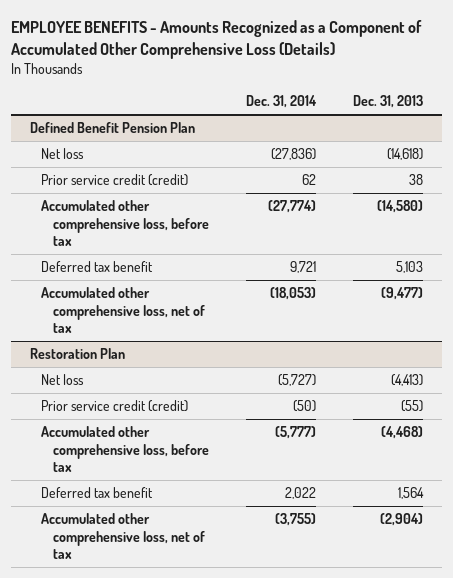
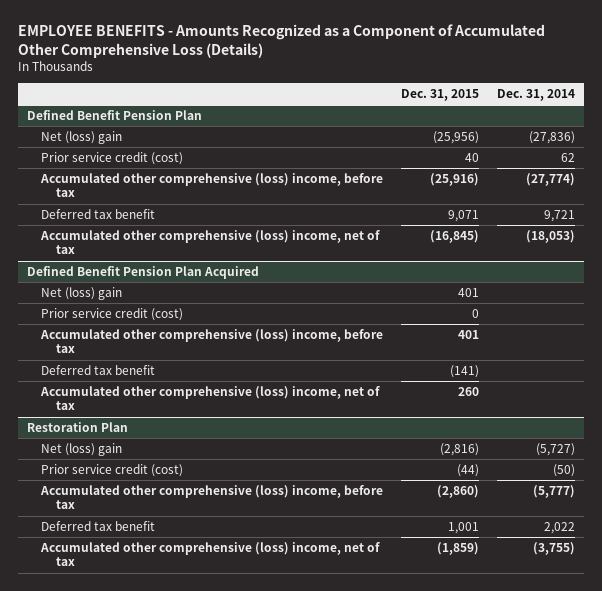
[353,95,424,109] Dec. 31, 2013 -> none
none -> [401,89,480,102] Dec. 31, 2015
[41,148,85,160] Net loss -> [41,130,123,144] Net (loss) gain
[41,174,189,187] Prior service credit (credit) -> [41,151,184,165] Prior service credit (cost)
[41,200,209,247] Accumulated other comprehensive loss, before tax -> [40,172,384,198] Accumulated other comprehensive (loss) income, before tax
[41,287,205,334] Accumulated other comprehensive loss, net of tax -> [40,229,381,255] Accumulated other comprehensive (loss) income, net of tax
none -> [26,265,259,279] Defined Benefit Pension Plan Acquired
none -> [41,286,123,300] Net (loss) gain
none -> [41,307,184,321] Prior service credit (cost)
none -> [40,328,384,354] Accumulated other comprehensive (loss) income, before tax
none -> [41,364,156,375] Deferred tax benefit
none -> [40,385,381,411] Accumulated other comprehensive (loss) income, net of tax
[41,374,85,386] Net loss -> [41,442,123,456] Net (loss) gain
[41,400,189,413] Prior service credit (credit) -> [41,463,184,477] Prior service credit (cost)
[41,426,209,473] Accumulated other comprehensive loss, before tax -> [40,484,384,510] Accumulated other comprehensive (loss) income, before tax
[41,513,205,560] Accumulated other comprehensive loss, net of tax -> [40,541,381,567] Accumulated other comprehensive (loss) income, net of tax

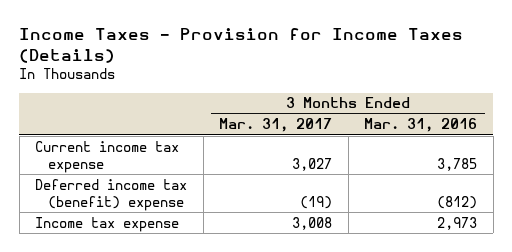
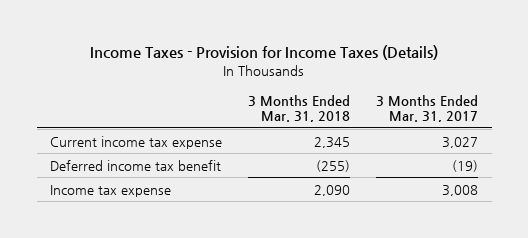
[364,118,478,133] Mar. 31, 2016 -> none
none -> [248,94,351,123] 3 Months Ended Mar. 31, 2018
[35,178,188,212] Deferred income tax (benefit) expense -> [49,159,221,171] Deferred income tax benefit

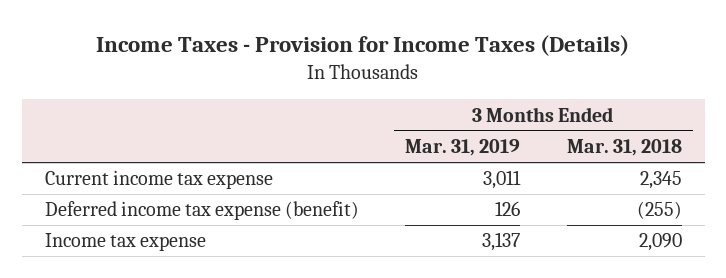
[376,94,479,123] 3 Months Ended Mar. 31, 2017 -> none
none -> [405,139,521,157] Mar. 31, 2019
[49,159,221,171] Deferred income tax benefit -> [44,201,359,221] Deferred income tax expense (benefit)

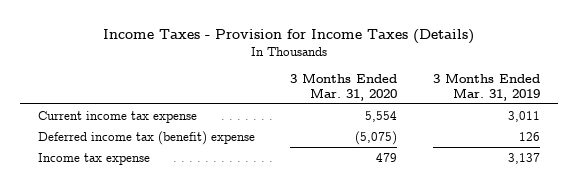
[566,139,682,157] Mar. 31, 2018 -> none
none -> [290,72,398,101] 3 Months Ended Mar. 31, 2020
[44,201,359,221] Deferred income tax expense (benefit) -> [37,130,255,145] Deferred income tax (benefit) expense

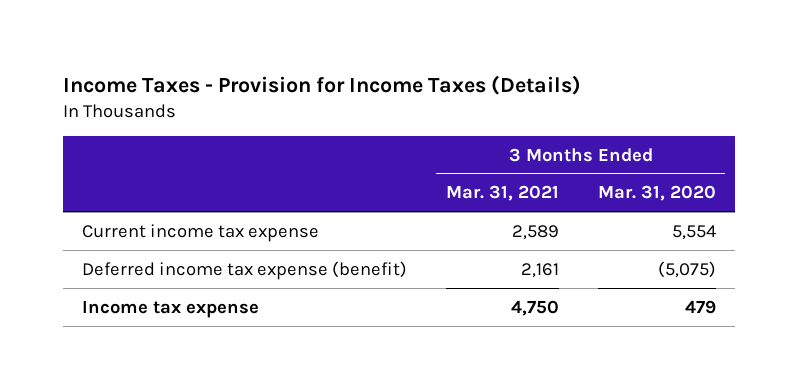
[432,72,540,101] 3 Months Ended Mar. 31, 2019 -> none
none -> [445,185,559,202] Mar. 31, 2021
[37,130,255,145] Deferred income tax (benefit) expense -> [82,260,408,280] Deferred income tax expense (benefit)

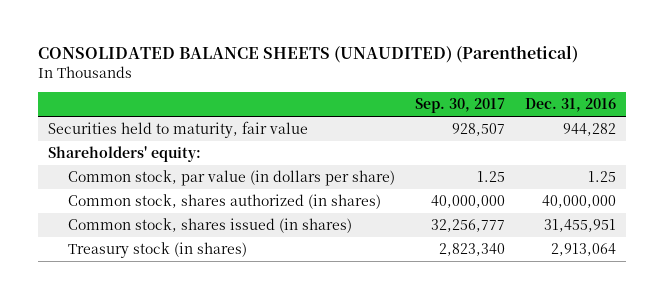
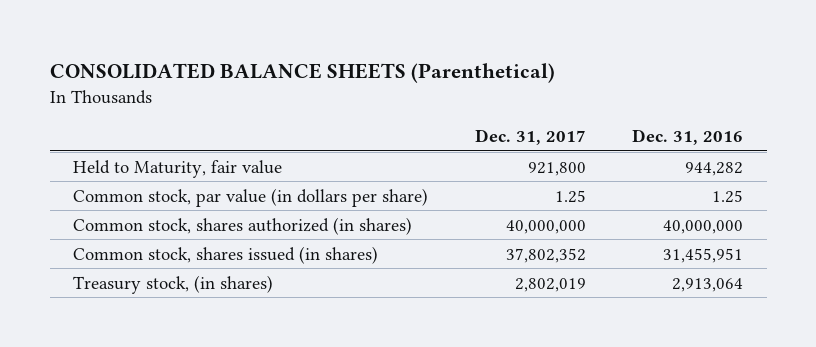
[37,45,578,64] CONSOLIDATED BALANCE SHEETS (UNAUDITED) (Parenthetical) -> [49,63,555,84] CONSOLIDATED BALANCE SHEETS (Parenthetical)
[415,98,506,114] Sep. 30, 2017 -> none
none -> [474,129,586,146] Dec. 31, 2017
[48,146,202,163] Shareholders' equity: -> none
[48,121,309,139] Securities held to maturity, fair value -> [72,159,282,178] Held to Maturity, fair value
[67,242,247,259] Treasury stock (in shares) -> [72,274,273,294] Treasury stock, (in shares)

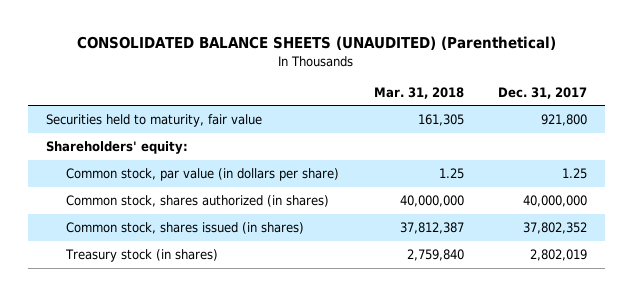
[49,63,555,84] CONSOLIDATED BALANCE SHEETS (Parenthetical) -> [77,36,557,51] CONSOLIDATED BALANCE SHEETS (UNAUDITED) (Parenthetical)
[632,129,744,146] Dec. 31, 2016 -> none
none -> [373,86,464,99] Mar. 31, 2018
[72,159,282,178] Held to Maturity, fair value -> [45,114,262,128] Securities held to maturity, fair value
none -> [45,141,188,155] Shareholders' equity:
[72,274,273,294] Treasury stock, (in shares) -> [65,249,219,263] Treasury stock (in shares)

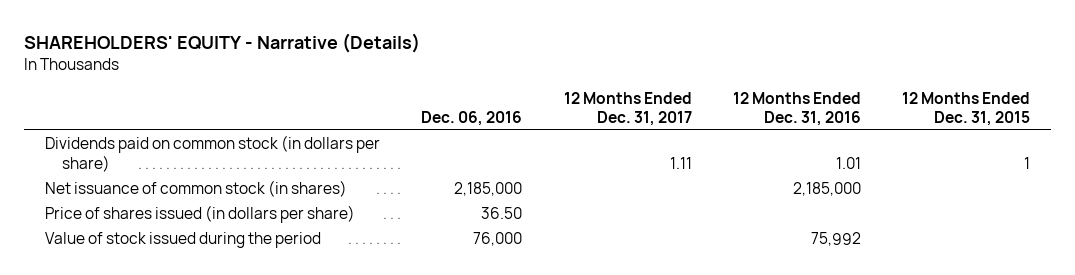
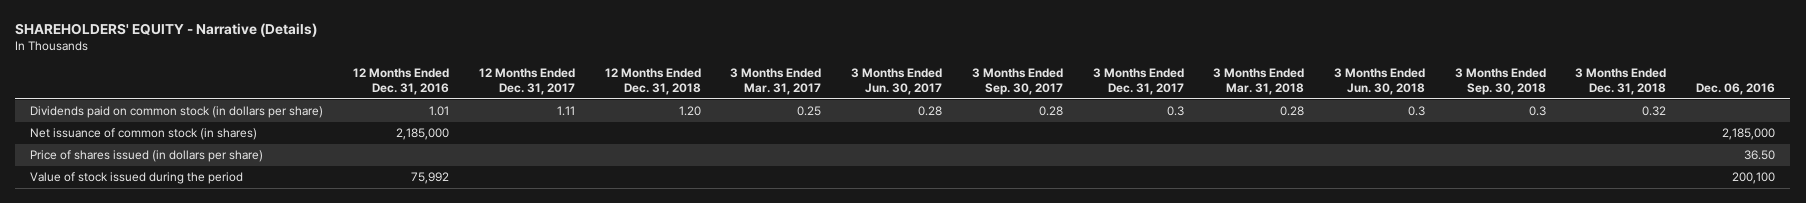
[902,91,1031,127] 12 Months Ended Dec. 31, 2015 -> none
none -> [604,68,701,96] 12 Months Ended Dec. 31, 2018
none -> [730,68,822,96] 3 Months Ended Mar. 31, 2017
none -> [851,68,943,96] 3 Months Ended Jun. 30, 2017
none -> [971,68,1063,96] 3 Months Ended Sep. 30, 2017
none -> [1092,68,1184,96] 3 Months Ended Dec. 31, 2017
none -> [1213,68,1305,96] 3 Months Ended Mar. 31, 2018
none -> [1333,68,1425,96] 3 Months Ended Jun. 30, 2018
none -> [1454,68,1546,96] 3 Months Ended Sep. 30, 2018
none -> [1575,68,1667,96] 3 Months Ended Dec. 31, 2018
[473,232,523,247] 76,000 -> [1732,172,1776,185] 200,100

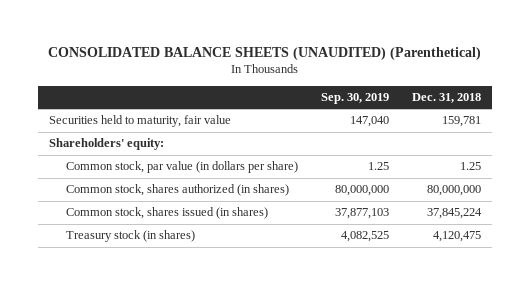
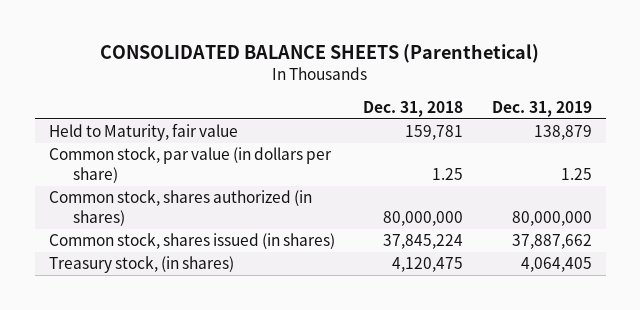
[48,46,482,60] CONSOLIDATED BALANCE SHEETS (UNAUDITED) (Parenthetical) -> [100,43,540,63] CONSOLIDATED BALANCE SHEETS (Parenthetical)
[320,93,389,105] Sep. 30, 2019 -> none
none -> [491,100,592,117] Dec. 31, 2019
[49,138,165,151] Shareholders' equity: -> none
[49,115,232,128] Securities held to maturity, fair value -> [48,123,238,142] Held to Maturity, fair value
[65,230,195,243] Treasury stock (in shares) -> [48,256,234,274] Treasury stock, (in shares)

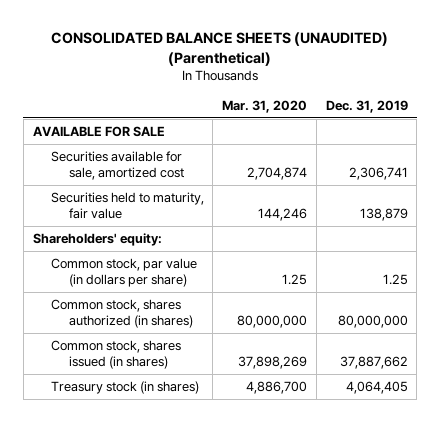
[100,43,540,63] CONSOLIDATED BALANCE SHEETS (Parenthetical) -> [51,32,389,67] CONSOLIDATED BALANCE SHEETS (UNAUDITED) (Parenthetical)
[363,100,464,117] Dec. 31, 2018 -> none
none -> [222,99,308,113] Mar. 31, 2020
none -> [32,125,165,137] AVAILABLE FOR SALE
none -> [50,150,184,181] Securities available for sale, amortized cost
[48,123,238,142] Held to Maturity, fair value -> [50,191,204,220] Securities held to maturity, fair value
none -> [32,232,162,246] Shareholders' equity:
[48,256,234,274] Treasury stock, (in shares) -> [50,380,199,394] Treasury stock (in shares)

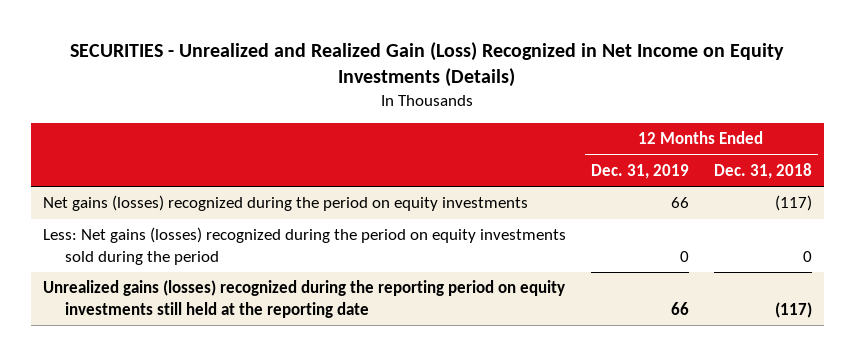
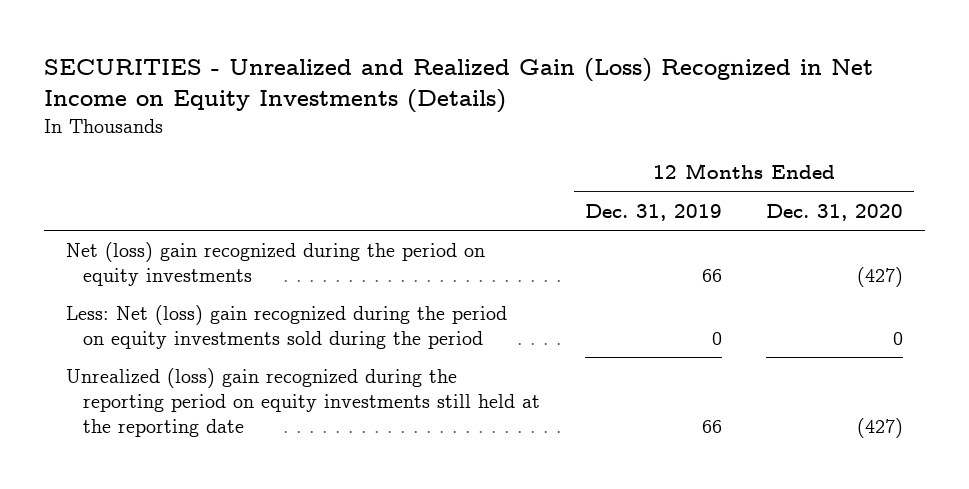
[713,162,812,179] Dec. 31, 2018 -> none
none -> [766,203,904,221] Dec. 31, 2020
[43,195,529,212] Net gains (losses) recognized during the period on equity investments -> [66,242,486,287] Net (loss) gain recognized during the period on equity investments
[43,227,567,265] Less: Net gains (losses) recognized during the period on equity investments sold during the period -> [66,305,508,350] Less: Net (loss) gain recognized during the period on equity investments sold during the period
[43,280,566,318] Unrealized gains (losses) recognized during the reporting period on equity investments still held at the reporting date -> [66,368,541,437] Unrealized (loss) gain recognized during the reporting period on equity investments still held at the reporting date

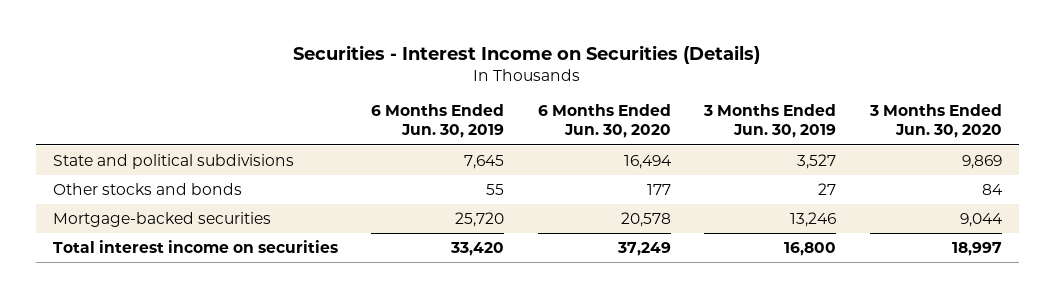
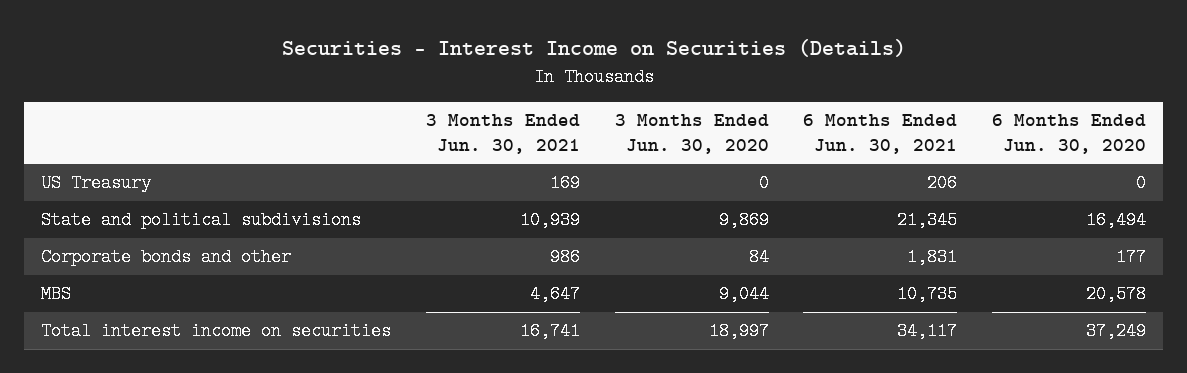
[371,104,505,139] 6 Months Ended Jun. 30, 2019 -> none
[703,104,837,139] 3 Months Ended Jun. 30, 2019 -> none
none -> [425,114,580,154] 3 Months Ended Jun. 30, 2021
none -> [803,114,958,154] 6 Months Ended Jun. 30, 2021
none -> [41,174,152,193] US Treasury
[52,182,242,195] Other stocks and bonds -> [41,248,292,267] Corporate bonds and other
[52,211,271,227] Mortgage-backed securities -> [41,285,72,304] MBS

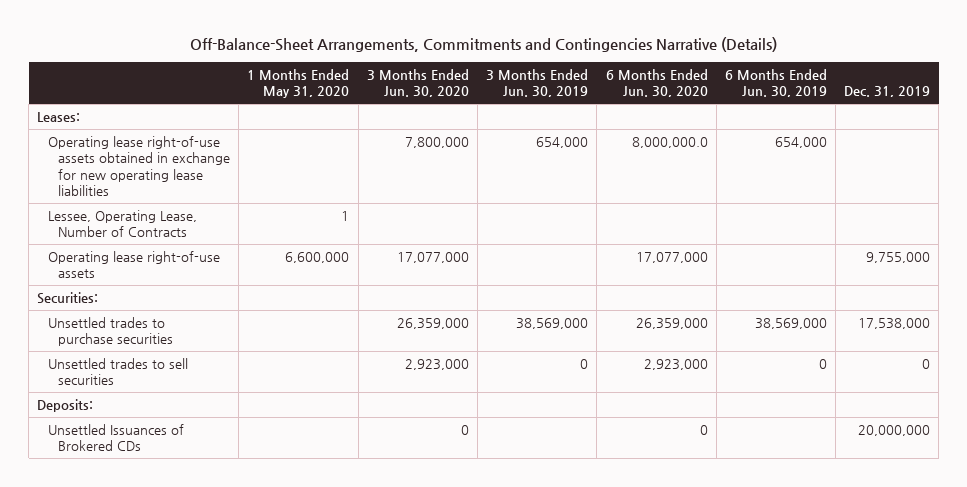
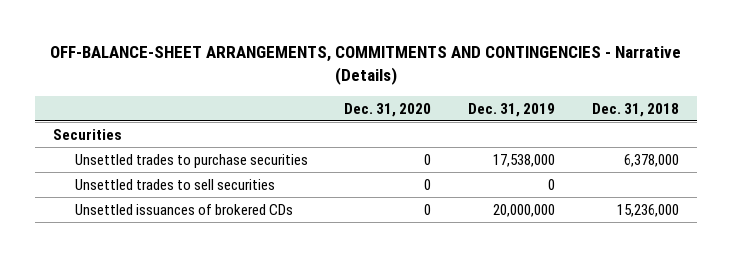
[189,36,777,52] Off-Balance-Sheet Arrangements, Commitments and Contingencies Narrative (Details) -> [49,45,681,86] OFF-BALANCE-SHEET ARRANGEMENTS, COMMITMENTS AND CONTINGENCIES - Narrative (Details)
[247,69,350,99] 1 Months Ended May 31, 2020 -> none
[366,69,469,98] 3 Months Ended Jun. 30, 2020 -> none
[486,69,589,98] 3 Months Ended Jun. 30, 2019 -> none
[605,69,708,98] 6 Months Ended Jun. 30, 2020 -> none
[724,69,827,98] 6 Months Ended Jun. 30, 2019 -> none
none -> [344,102,432,117] Dec. 31, 2020
none -> [591,102,679,117] Dec. 31, 2018
[37,112,81,123] Leases: -> none
[47,136,230,196] Operating lease right-of-use assets obtained in exchange for new operating lease liabilities -> none
[47,210,197,238] Lessee, Operating Lease, Number of Contracts -> none
[47,251,220,279] Operating lease right-of-use assets -> none
[37,292,99,305] Securities: -> [53,128,123,140] Securities
[37,399,94,413] Deposits: -> none
[47,424,184,452] Unsettled Issuances of Brokered CDs -> [74,203,293,215] Unsettled issuances of brokered CDs

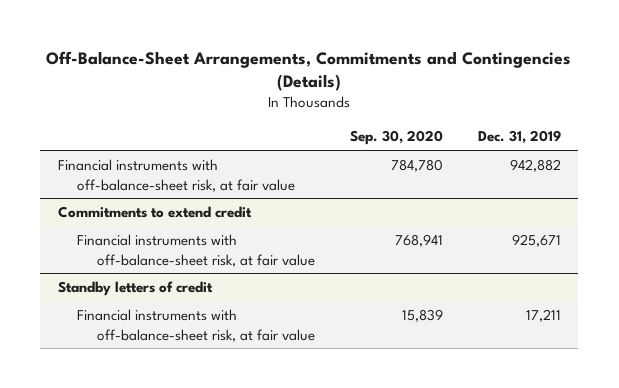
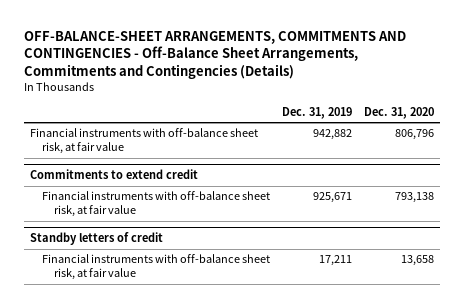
[46,50,572,91] Off-Balance-Sheet Arrangements, Commitments and Contingencies (Details) -> [23,30,406,79] OFF-BALANCE-SHEET ARRANGEMENTS, COMMITMENTS AND CONTINGENCIES - Off-Balance Sheet Arrangements, Commitments and Contingencies (Details)
[350,130,444,146] Sep. 30, 2020 -> none
none -> [363,107,434,120] Dec. 31, 2020
[57,158,296,192] Financial instruments with off-balance-sheet risk, at fair value -> [29,128,258,155] Financial instruments with off-balance sheet risk, at fair value
[77,233,316,267] Financial instruments with off-balance-sheet risk, at fair value -> [41,191,270,218] Financial instruments with off-balance sheet risk, at fair value
[77,308,316,342] Financial instruments with off-balance-sheet risk, at fair value -> [41,254,270,281] Financial instruments with off-balance sheet risk, at fair value

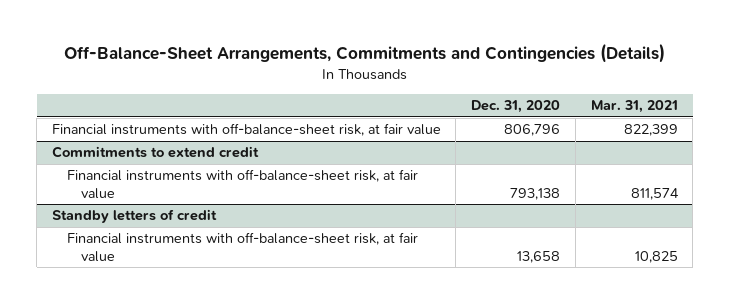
[23,30,406,79] OFF-BALANCE-SHEET ARRANGEMENTS, COMMITMENTS AND CONTINGENCIES - Off-Balance Sheet Arrangements, Commitments and Contingencies (Details) -> [63,43,665,64] Off-Balance-Sheet Arrangements, Commitments and Contingencies (Details)
[281,107,352,120] Dec. 31, 2019 -> none
none -> [590,100,678,114] Mar. 31, 2021
[29,128,258,155] Financial instruments with off-balance sheet risk, at fair value -> [51,123,441,137] Financial instruments with off-balance-sheet risk, at fair value
[41,191,270,218] Financial instruments with off-balance sheet risk, at fair value -> [66,169,418,199] Financial instruments with off-balance-sheet risk, at fair value
[41,254,270,281] Financial instruments with off-balance sheet risk, at fair value -> [66,232,418,262] Financial instruments with off-balance-sheet risk, at fair value

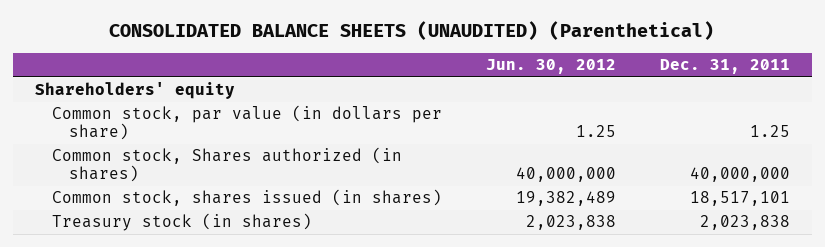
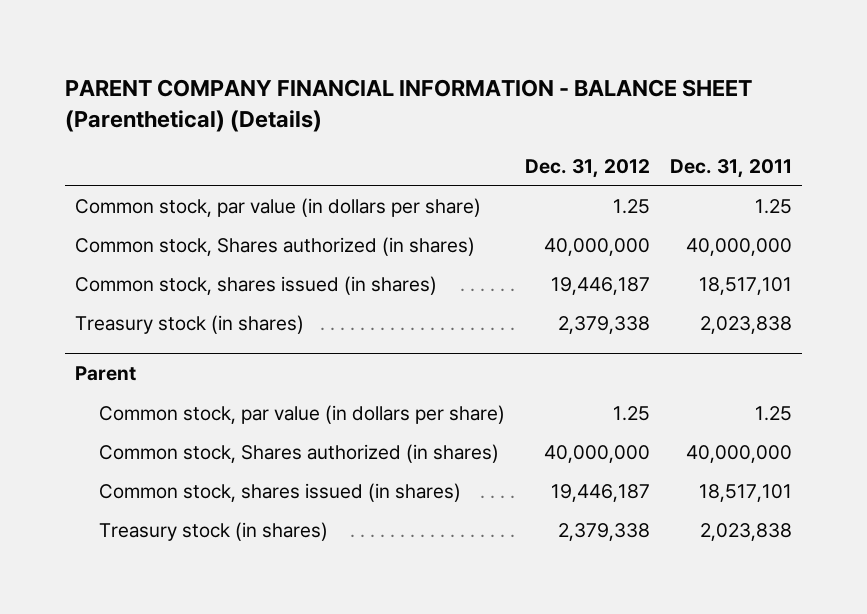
[109,21,715,41] CONSOLIDATED BALANCE SHEETS (UNAUDITED) (Parenthetical) -> [65,78,753,132] PARENT COMPANY FINANCIAL INFORMATION - BALANCE SHEET (Parenthetical) (Details)
[485,59,616,75] Jun. 30, 2012 -> none
none -> [524,158,650,178] Dec. 31, 2012
[34,82,235,100] Shareholders' equity -> none
none -> [75,366,137,382] Parent
none -> [98,404,505,424] Common stock, par value (in dollars per share)
none -> [98,443,499,463] Common stock, Shares authorized (in shares)
none -> [98,482,461,502] Common stock, shares issued (in shares)
none -> [98,521,328,541] Treasury stock (in shares)

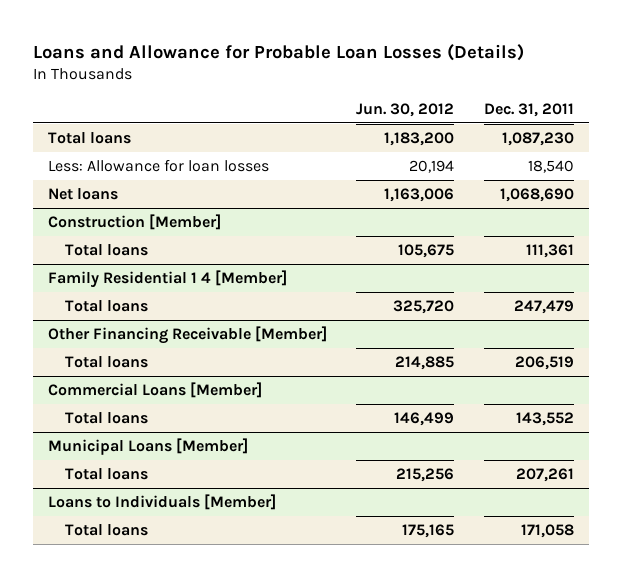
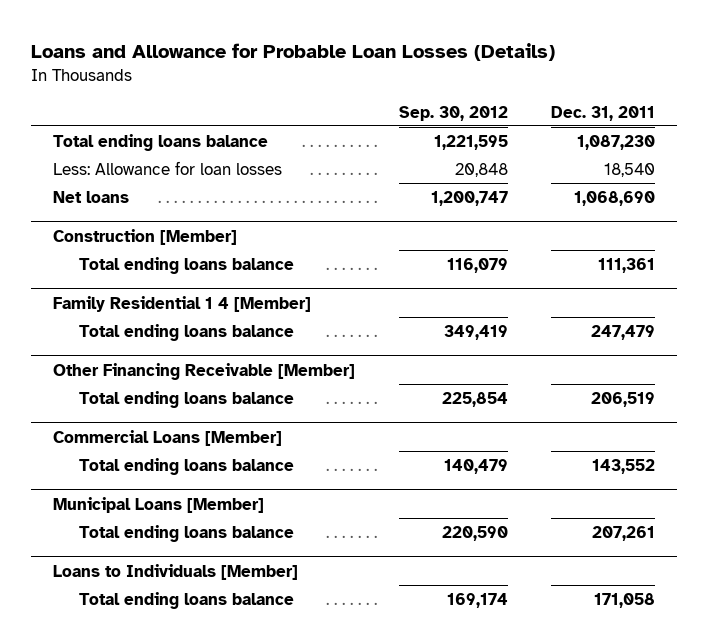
[356,102,455,117] Jun. 30, 2012 -> none
none -> [398,105,508,121] Sep. 30, 2012
[47,131,131,144] Total loans -> [52,133,268,151] Total ending loans balance
[65,243,149,256] Total loans -> [78,256,294,274] Total ending loans balance
[65,299,149,312] Total loans -> [78,323,294,341] Total ending loans balance
[65,355,149,368] Total loans -> [78,390,294,408] Total ending loans balance
[65,411,149,424] Total loans -> [78,457,294,475] Total ending loans balance
[65,467,149,480] Total loans -> [78,524,294,542] Total ending loans balance
[65,523,149,536] Total loans -> [78,591,294,609] Total ending loans balance

